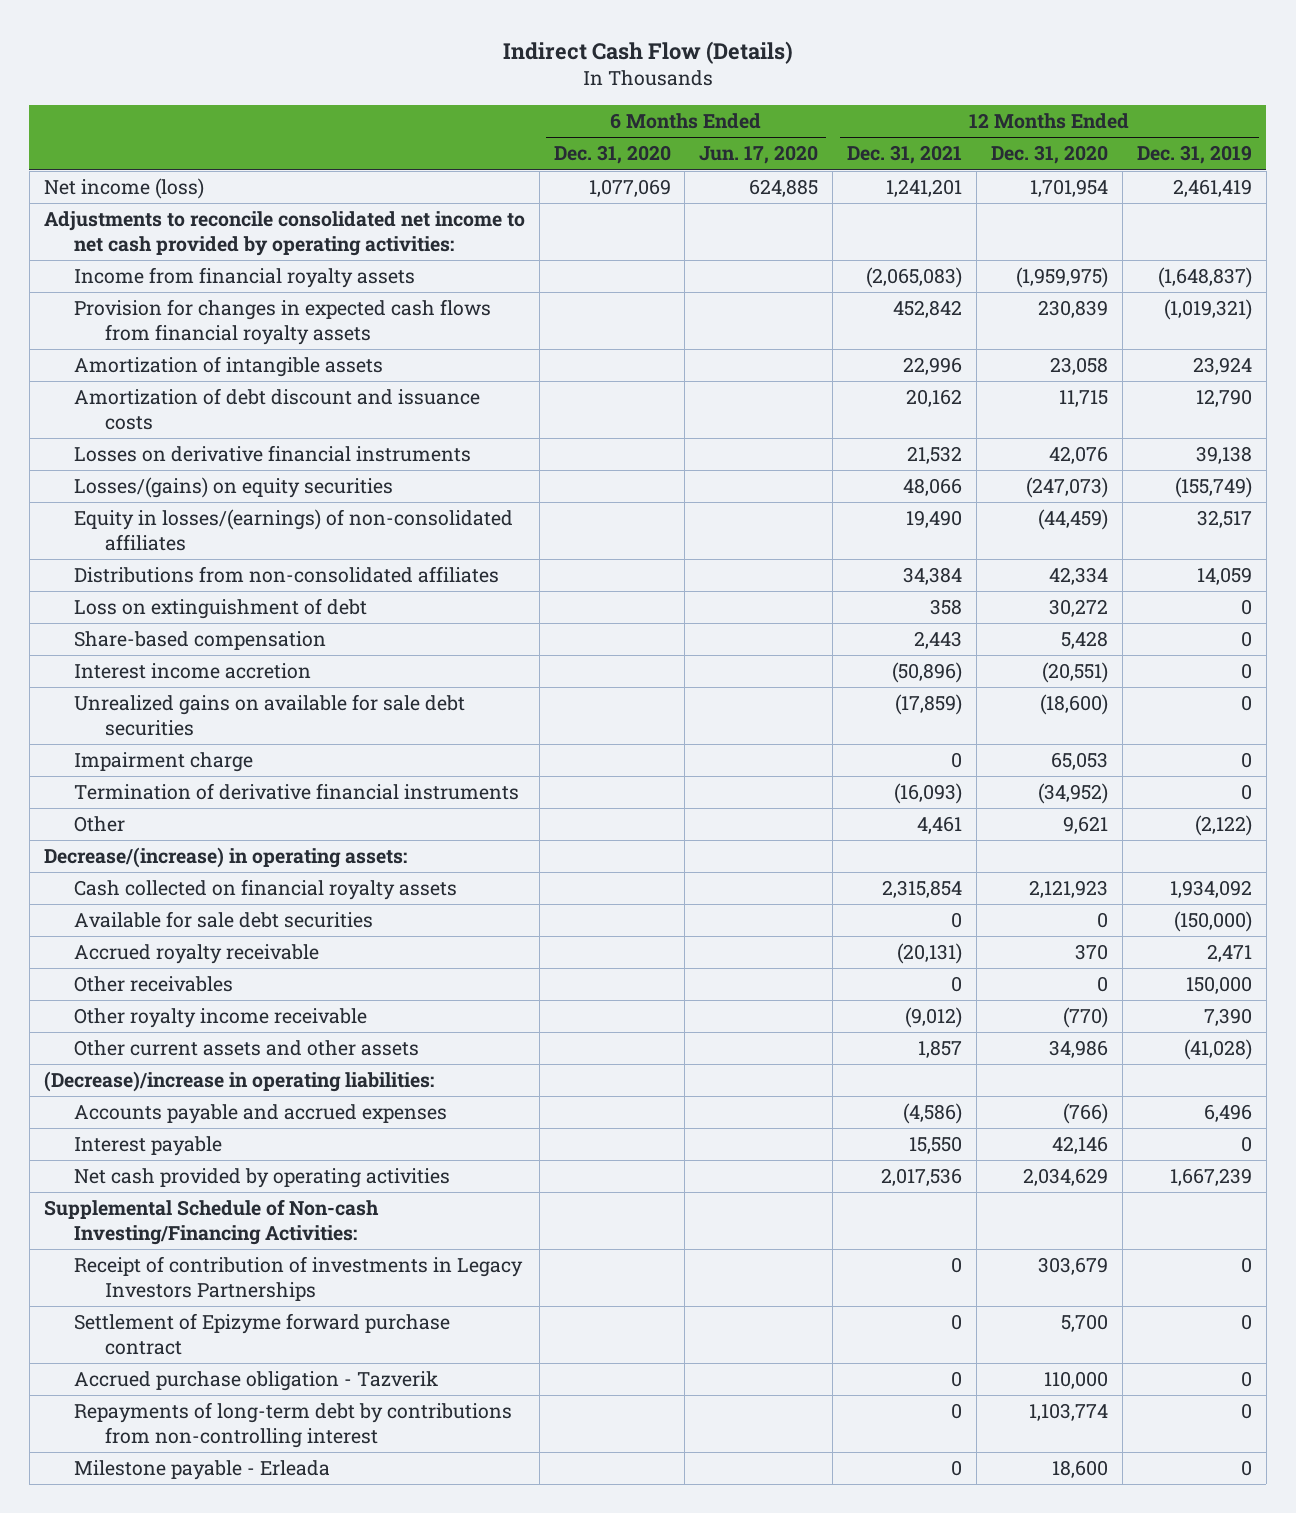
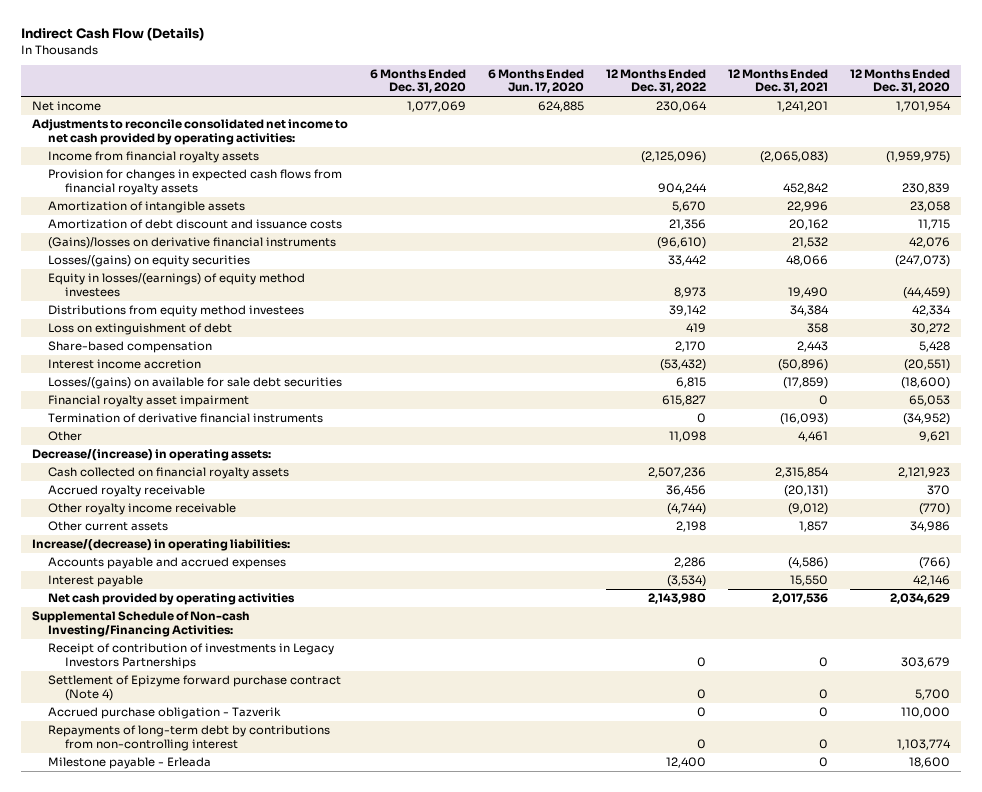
[1136,145,1252,165] Dec. 31, 2019 -> none
none -> [605,68,706,94] 12 Months Ended Dec. 31, 2022
[43,178,204,200] Net income (loss) -> [31,101,101,112] Net income
[74,445,472,463] Losses on derivative financial instruments -> [48,237,337,250] (Gains)/losses on derivative financial instruments
[74,509,514,552] Equity in losses/(earnings) of non-consolidated affiliates -> [48,273,306,297] Equity in losses/(earnings) of equity method investees
[74,566,500,584] Distributions from non-consolidated affiliates -> [48,305,305,318] Distributions from equity method investees
[74,694,466,737] Unrealized gains on available for sale debt securities -> [48,377,343,390] Losses/(gains) on available for sale debt securities
[74,752,254,773] Impairment charge -> [48,395,250,408] Financial royalty asset impairment
[74,911,374,929] Available for sale debt securities -> none
[74,976,234,993] Other receivables -> none
[74,1040,420,1057] Other current assets and other assets -> [48,521,169,532] Other current assets
[43,1071,434,1093] (Decrease)/increase in operating liabilities: -> [31,539,290,552] Increase/(decrease) in operating liabilities:
[74,1313,451,1356] Settlement of Epizyme forward purchase contract -> [48,675,342,701] Settlement of Epizyme forward purchase contract (Note 4)

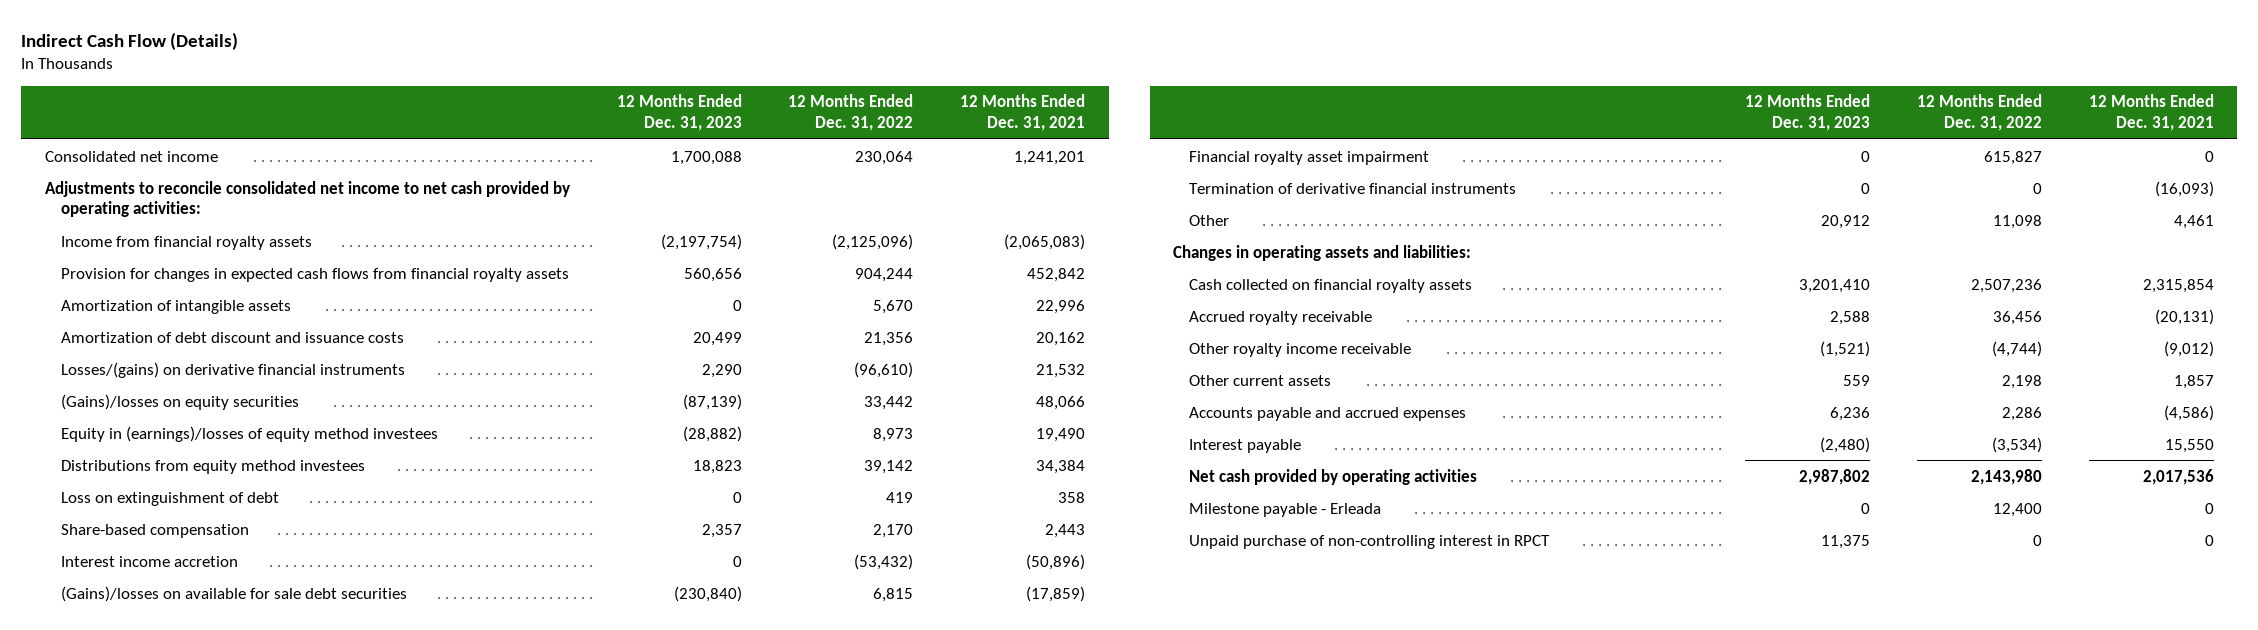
[369,68,466,94] 6 Months Ended Dec. 31, 2020 -> none
[487,68,584,94] 6 Months Ended Jun. 17, 2020 -> none
[849,68,950,94] 12 Months Ended Dec. 31, 2020 -> none
none -> [616,94,742,131] 12 Months Ended Dec. 31, 2023
[31,101,101,112] Net income -> [44,150,218,162] Consolidated net income
[48,237,337,250] (Gains)/losses on derivative financial instruments -> [61,361,406,378] Losses/(gains) on derivative financial instruments
[48,255,251,268] Losses/(gains) on equity securities -> [61,393,300,410] (Gains)/losses on equity securities
[48,273,306,297] Equity in losses/(earnings) of equity method investees -> [61,425,439,442] Equity in (earnings)/losses of equity method investees
[48,377,343,390] Losses/(gains) on available for sale debt securities -> [61,585,408,602] (Gains)/losses on available for sale debt securities
[31,449,271,462] Decrease/(increase) in operating assets: -> [1173,244,1472,261] Changes in operating assets and liabilities:
[31,539,290,552] Increase/(decrease) in operating liabilities: -> none
[31,611,250,637] Supplemental Schedule of Non-cash Investing/Financing Activities: -> none
[48,643,335,669] Receipt of contribution of investments in Legacy Investors Partnerships -> none
[48,675,342,701] Settlement of Epizyme forward purchase contract (Note 4) -> none
[48,707,282,720] Accrued purchase obligation - Tazverik -> none
[48,725,331,751] Repayments of long-term debt by contributions from non-controlling interest -> none
none -> [1189,534,1551,549] Unpaid purchase of non-controlling interest in RPCT

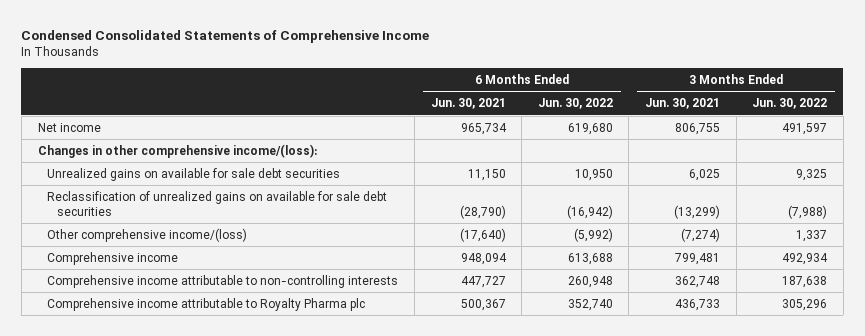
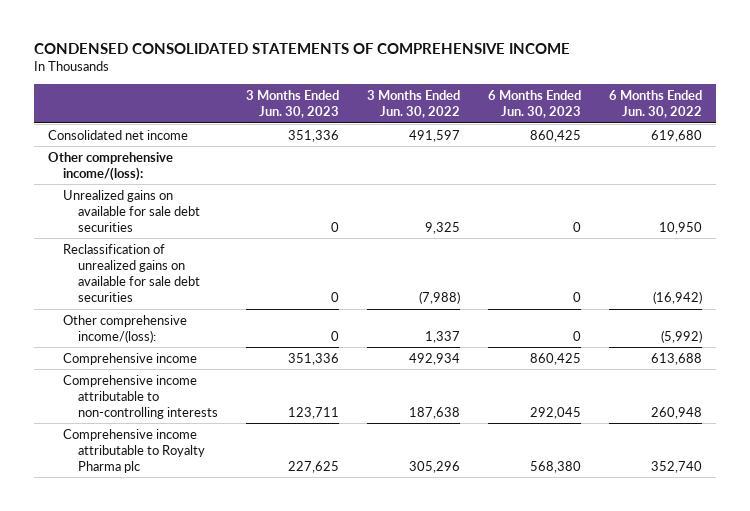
[21,29,430,43] Condensed Consolidated Statements of Comprehensive Income -> [33,42,570,54] CONDENSED CONSOLIDATED STATEMENTS OF COMPREHENSIVE INCOME
[430,98,506,110] Jun. 30, 2021 -> none
[645,98,721,110] Jun. 30, 2021 -> none
none -> [245,90,339,119] 3 Months Ended Jun. 30, 2023
none -> [488,90,582,119] 6 Months Ended Jun. 30, 2023
[37,122,101,132] Net income -> [47,129,188,140] Consolidated net income
[37,143,317,158] Changes in other comprehensive income/(loss): -> [47,151,173,181] Other comprehensive income/(loss):
[47,227,248,242] Other comprehensive income/(loss) -> [62,314,187,343] Other comprehensive income/(loss):

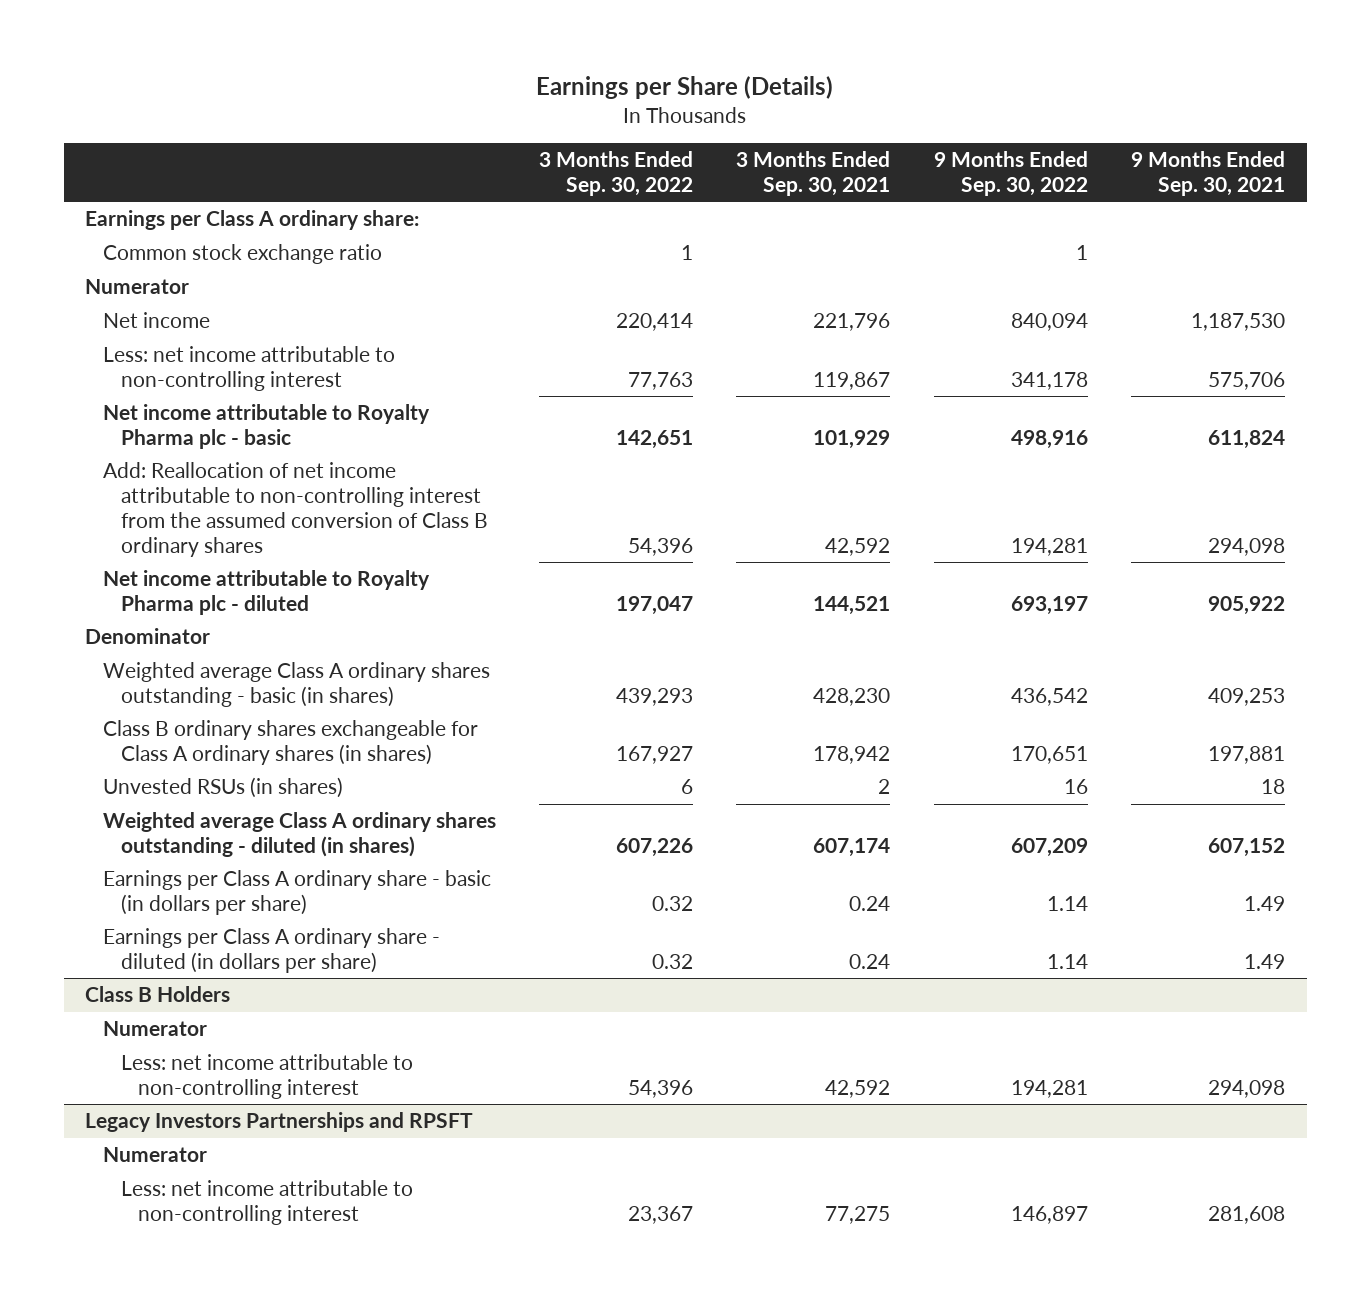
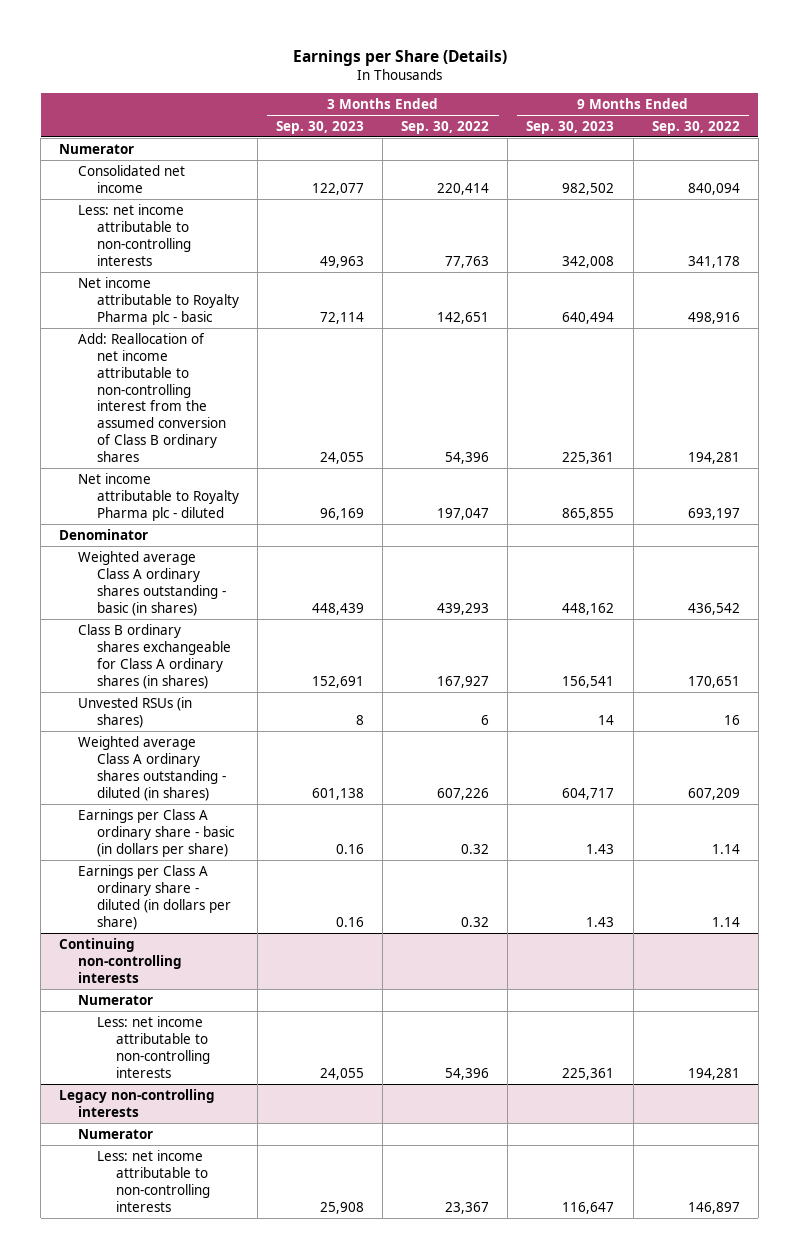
[736,151,891,196] 3 Months Ended Sep. 30, 2021 -> none
[1130,151,1285,196] 9 Months Ended Sep. 30, 2021 -> none
none -> [276,120,365,134] Sep. 30, 2023
none -> [526,120,615,134] Sep. 30, 2023
[85,210,420,231] Earnings per Class A ordinary share: -> none
[103,244,383,265] Common stock exchange ratio -> none
[103,312,211,329] Net income -> [78,164,186,193] Consolidated net income
[103,346,396,391] Less: net income attributable to non-controlling interest -> [78,203,191,266] Less: net income attributable to non-controlling interests
[85,986,231,1003] Class B Holders -> none
none -> [59,937,183,983] Continuing non-controlling interests
[85,1112,474,1133] Legacy Investors Partnerships and RPSFT -> none
[120,1054,413,1099] Less: net income attributable to non-controlling interest -> [96,1015,210,1078] Less: net income attributable to non-controlling interests
none -> [59,1088,216,1117] Legacy non-controlling interests
[120,1180,413,1225] Less: net income attributable to non-controlling interest -> [96,1149,210,1212] Less: net income attributable to non-controlling interests

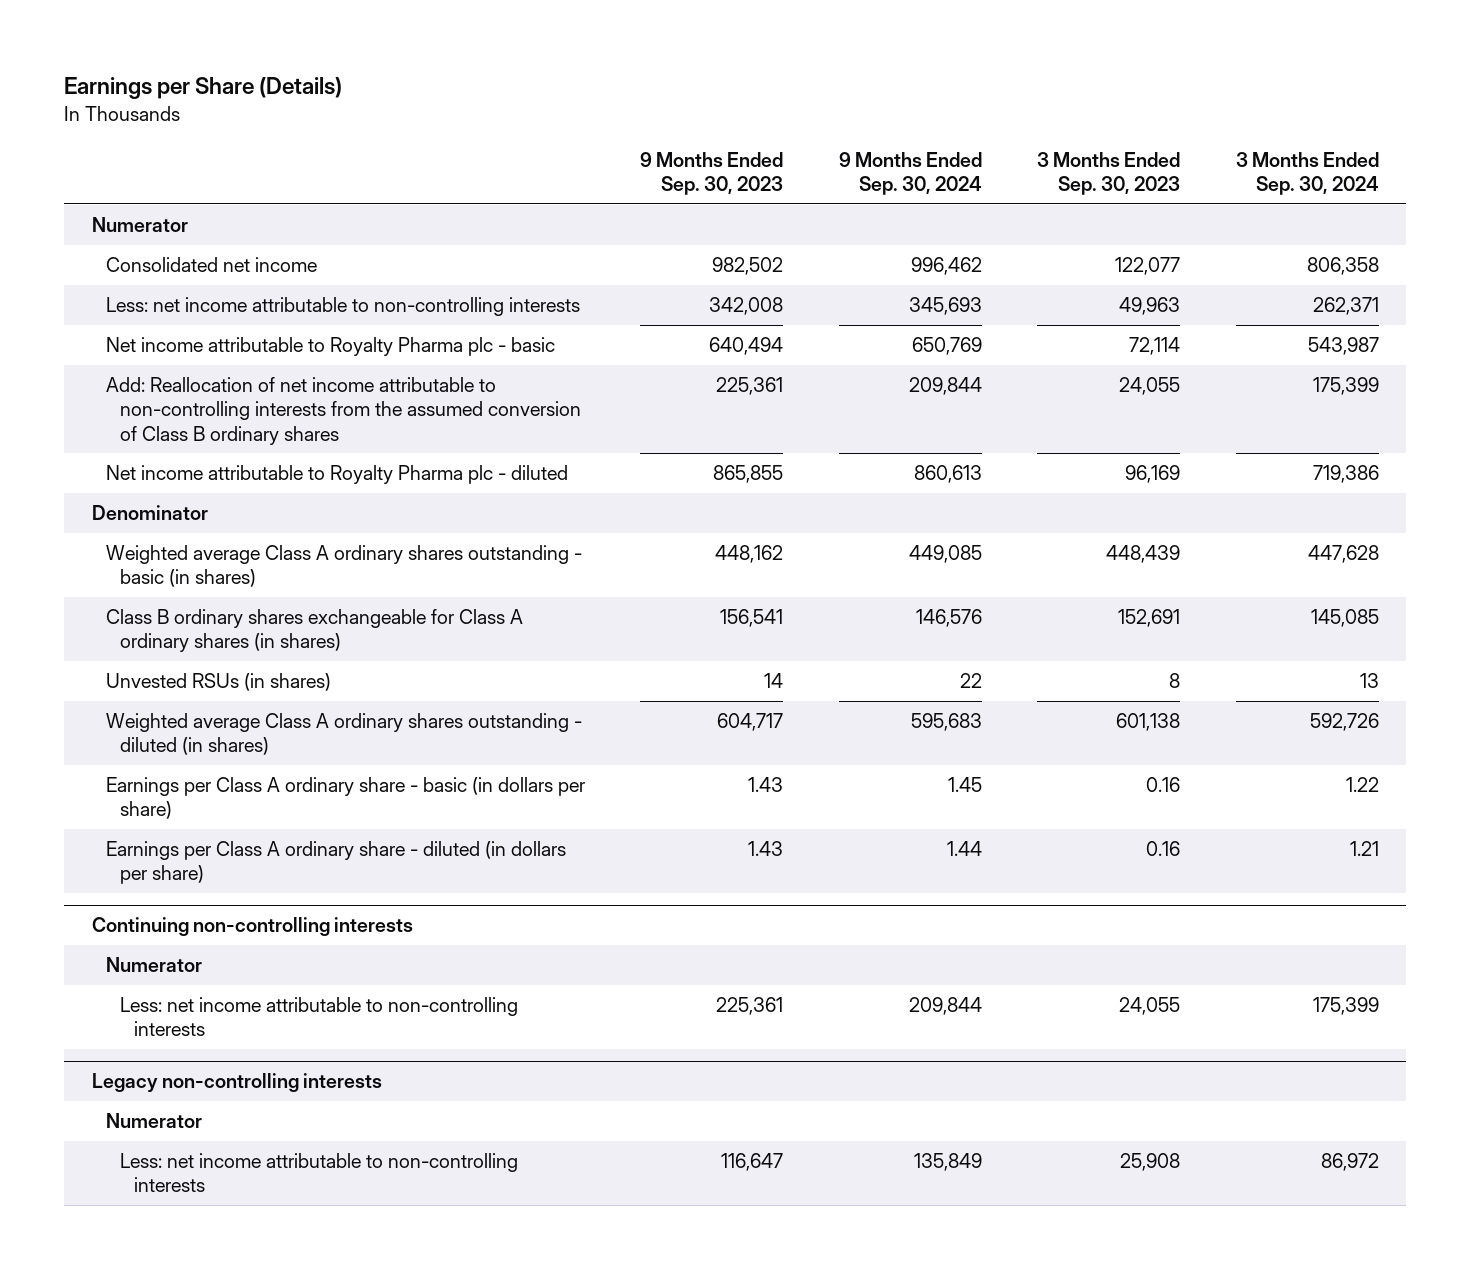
[401,120,490,134] Sep. 30, 2022 -> none
[651,120,740,134] Sep. 30, 2022 -> none
none -> [838,151,982,196] 9 Months Ended Sep. 30, 2024
none -> [1235,151,1379,196] 3 Months Ended Sep. 30, 2024
[78,332,226,463] Add: Reallocation of net income attributable to non-controlling interest from the assumed conversion of Class B ordinary shares -> [105,376,581,445] Add: Reallocation of net income attributable to non-controlling interests from the assumed conversion of Class B ordinary shares

